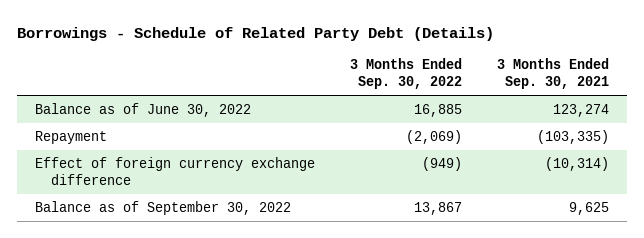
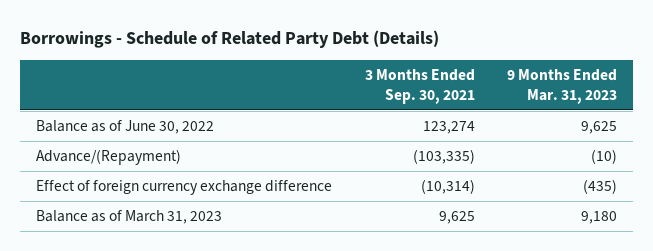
[350,58,463,90] 3 Months Ended Sep. 30, 2022 -> none
none -> [507,68,618,104] 9 Months Ended Mar. 31, 2023
[34,130,107,144] Repayment -> [35,149,181,166] Advance/(Repayment)
[34,200,291,215] Balance as of September 30, 2022 -> [35,210,222,225] Balance as of March 31, 2023

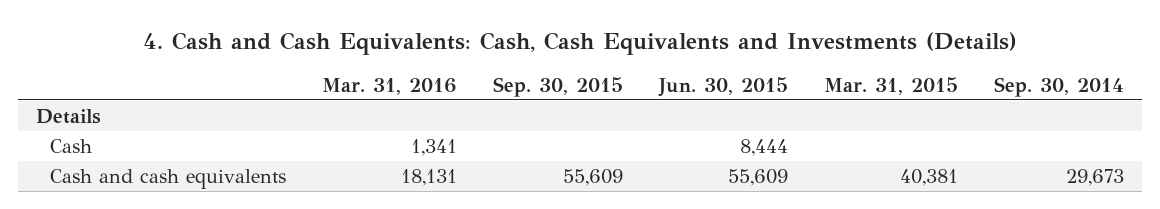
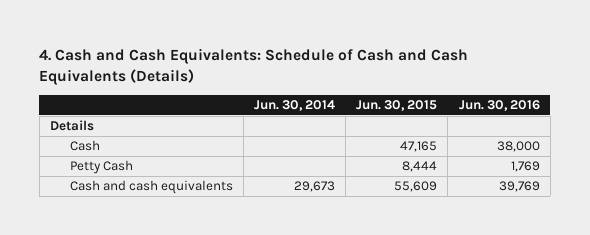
[143,32,1018,56] 4. Cash and Cash Equivalents: Cash, Cash Equivalents and Investments (Details) -> [39,48,469,86] 4. Cash and Cash Equivalents: Schedule of Cash and Cash Equivalents (Details)
[322,77,458,95] Mar. 31, 2016 -> none
[493,76,624,97] Sep. 30, 2015 -> none
[824,76,959,95] Mar. 31, 2015 -> none
[994,76,1125,97] Sep. 30, 2014 -> none
none -> [254,100,336,112] Jun. 30, 2014
none -> [458,100,540,112] Jun. 30, 2016
[740,139,789,157] 8,444 -> [400,141,438,153] 47,165
none -> [69,160,133,175] Petty Cash

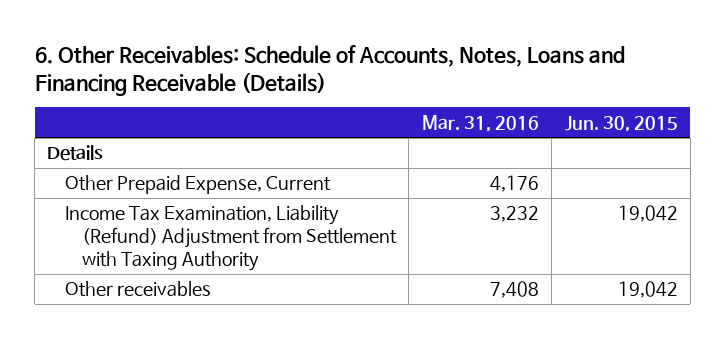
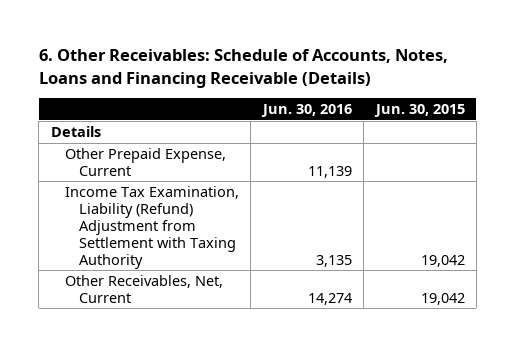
[421,114,539,132] Mar. 31, 2016 -> none
none -> [260,104,352,118] Jun. 30, 2016
[64,281,211,298] Other receivables -> [64,274,223,303] Other Receivables, Net, Current

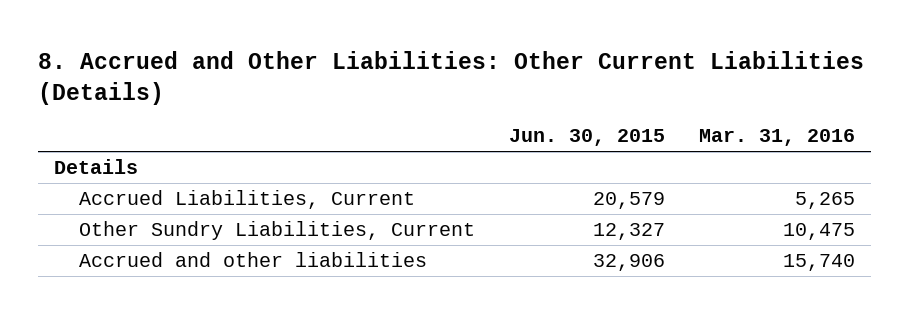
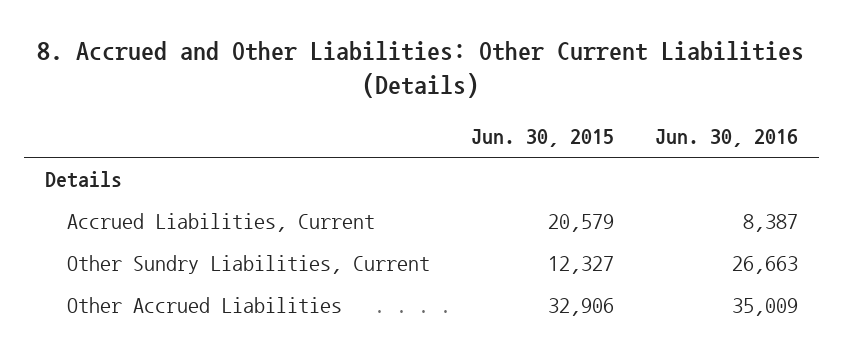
[698,129,855,147] Mar. 31, 2016 -> none
none -> [655,129,799,148] Jun. 30, 2016
[79,252,428,268] Accrued and other liabilities -> [67,297,343,314] Other Accrued Liabilities

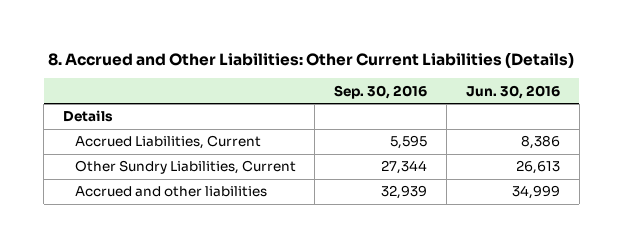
[471,129,615,148] Jun. 30, 2015 -> none
none -> [334,84,428,99] Sep. 30, 2016
[743,214,799,233] 8,387 -> [520,135,560,150] 8,386
[732,256,799,275] 26,663 -> [515,160,560,175] 26,613
[67,297,343,314] Other Accrued Liabilities -> [74,186,267,198] Accrued and other liabilities
[732,298,799,317] 35,009 -> [511,185,560,200] 34,999

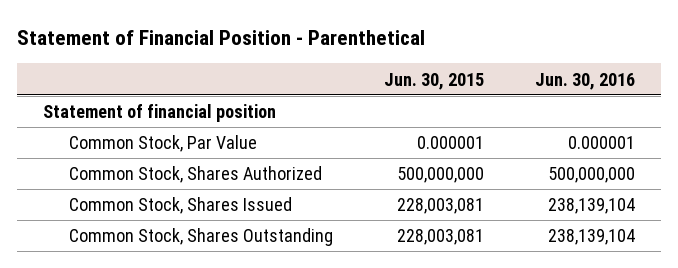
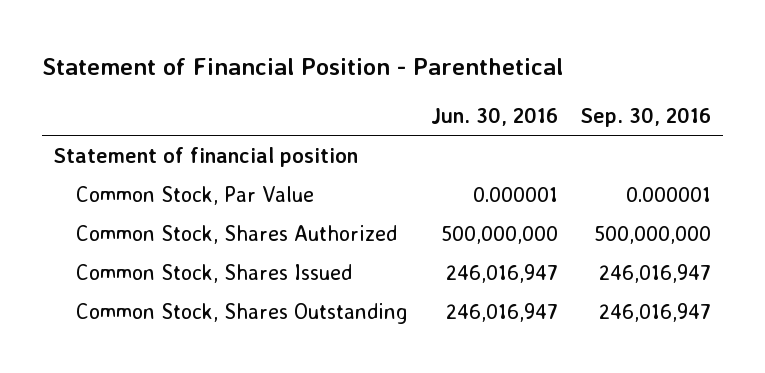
[384,72,485,90] Jun. 30, 2015 -> none
none -> [580,107,712,128] Sep. 30, 2016
[548,198,636,215] 238,139,104 -> [445,263,558,283] 246,016,947
[548,229,636,246] 238,139,104 -> [445,302,558,322] 246,016,947

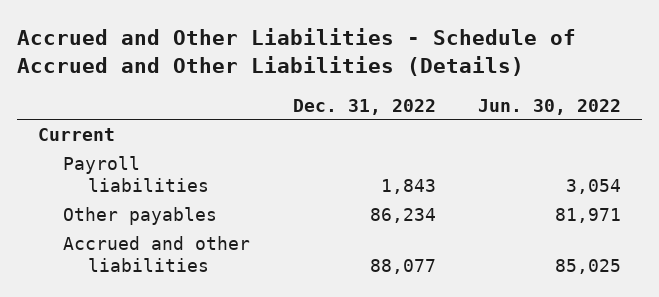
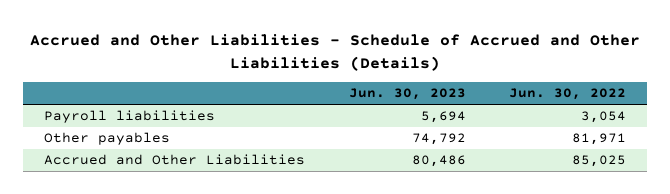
[292,98,436,115] Dec. 31, 2022 -> none
none -> [348,88,466,101] Jun. 30, 2023
[37,127,115,141] Current -> none
[63,235,251,273] Accrued and other liabilities -> [44,154,306,166] Accrued and Other Liabilities

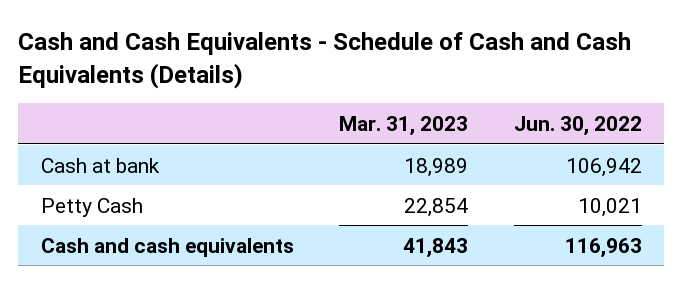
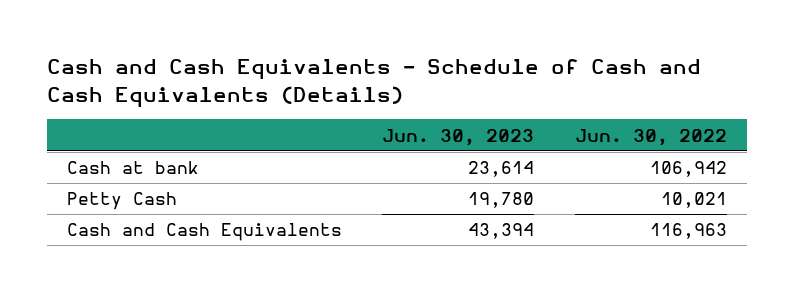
[339,116,469,137] Mar. 31, 2023 -> none
none -> [382,128,535,146] Jun. 30, 2023
[40,237,294,257] Cash and cash equivalents -> [67,223,343,242] Cash and Cash Equivalents

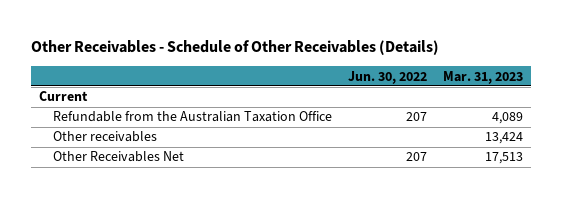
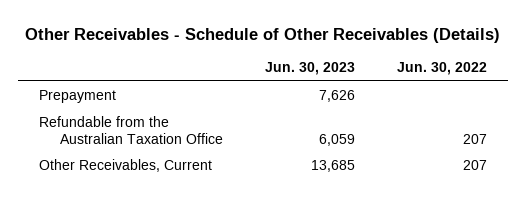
[443,70,524,84] Mar. 31, 2023 -> none
none -> [264,62,355,76] Jun. 30, 2023
[38,91,88,102] Current -> none
none -> [38,90,116,104] Prepayment
[53,131,158,143] Other receivables -> none
[53,151,185,163] Other Receivables Net -> [38,159,212,173] Other Receivables, Current

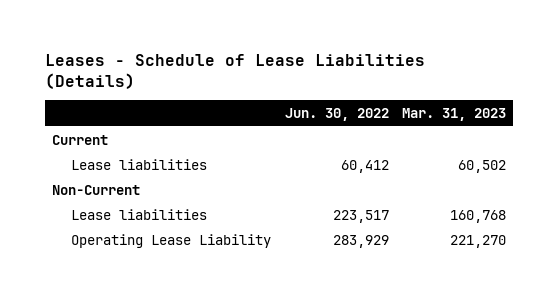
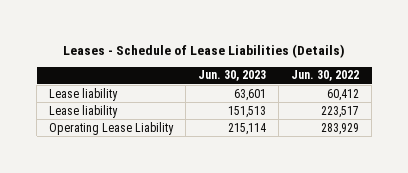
[402,107,507,121] Mar. 31, 2023 -> none
none -> [198,70,267,82] Jun. 30, 2023
[51,134,108,145] Current -> none
[51,184,140,195] Non-Current -> none
[71,158,208,170] Lease liabilities -> [49,87,119,101] Lease liability
[71,208,208,220] Lease liabilities -> [49,104,119,118] Lease liability

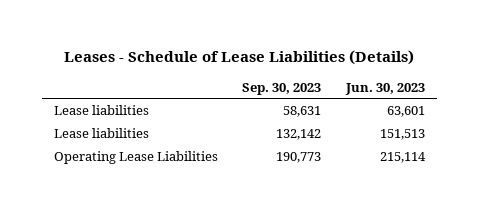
[291,70,360,82] Jun. 30, 2022 -> none
none -> [242,82,322,95] Sep. 30, 2023
[49,87,119,101] Lease liability -> [53,105,149,116] Lease liabilities
[49,104,119,118] Lease liability -> [53,128,149,139] Lease liabilities
[49,121,175,135] Operating Lease Liability -> [53,151,218,165] Operating Lease Liabilities

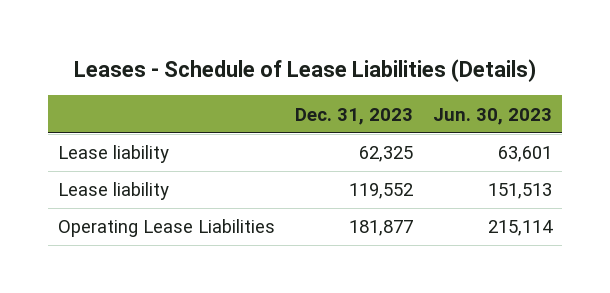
[242,82,322,95] Sep. 30, 2023 -> none
none -> [294,107,413,125] Dec. 31, 2023
[53,105,149,116] Lease liabilities -> [58,145,170,164] Lease liability
[53,128,149,139] Lease liabilities -> [58,182,170,201] Lease liability

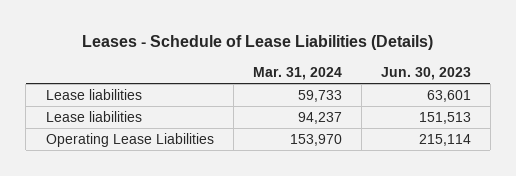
[294,107,413,125] Dec. 31, 2023 -> none
none -> [252,67,342,81] Mar. 31, 2024
[58,145,170,164] Lease liability -> [45,88,142,100] Lease liabilities
[58,182,170,201] Lease liability -> [45,110,142,122] Lease liabilities

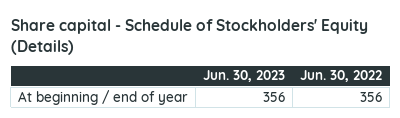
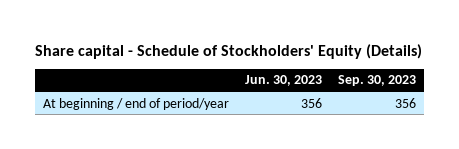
[300,70,383,83] Jun. 30, 2022 -> none
none -> [337,75,416,87] Sep. 30, 2023
[18,89,189,105] At beginning / end of year -> [42,97,229,110] At beginning / end of period/year

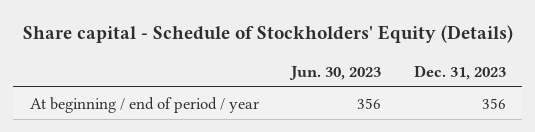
[337,75,416,87] Sep. 30, 2023 -> none
none -> [413,64,506,80] Dec. 31, 2023
[42,97,229,110] At beginning / end of period/year -> [29,96,259,113] At beginning / end of period / year

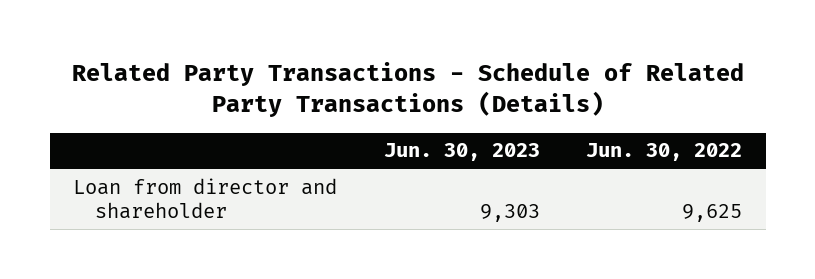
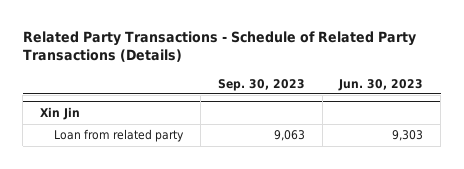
[586,143,743,162] Jun. 30, 2022 -> none
none -> [217,78,305,91] Sep. 30, 2023
none -> [40,107,81,121] Xin Jin
[73,177,338,220] Loan from director and shareholder -> [53,129,184,143] Loan from related party

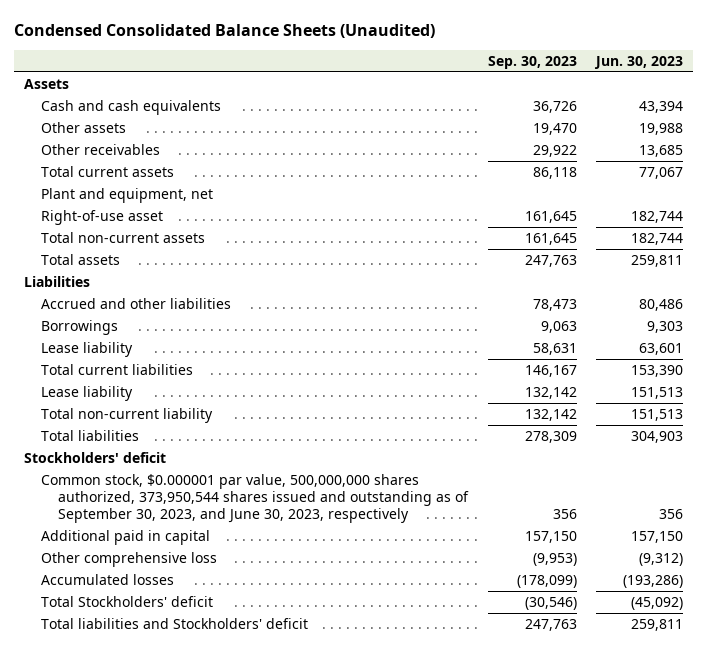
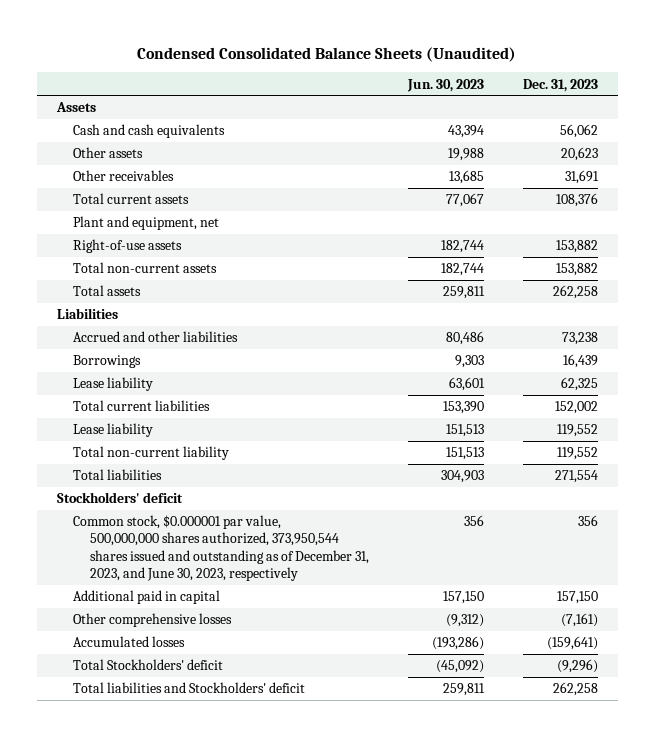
[487,55,577,69] Sep. 30, 2023 -> none
none -> [523,78,599,92] Dec. 31, 2023
[41,210,164,226] Right-of-use asset -> [73,239,183,254] Right-of-use assets
[41,474,470,524] Common stock, $0.000001 par value, 500,000,000 shares authorized, 373,950,544 shares issued and outstanding as of September 30, 2023, and June 30, 2023, respectively -> [73,515,370,581] Common stock, $0.000001 par value, 500,000,000 shares authorized, 373,950,544 shares issued and outstanding as of December 31, 2023, and June 30, 2023, respectively
[41,552,218,568] Other comprehensive loss -> [73,613,233,628] Other comprehensive losses

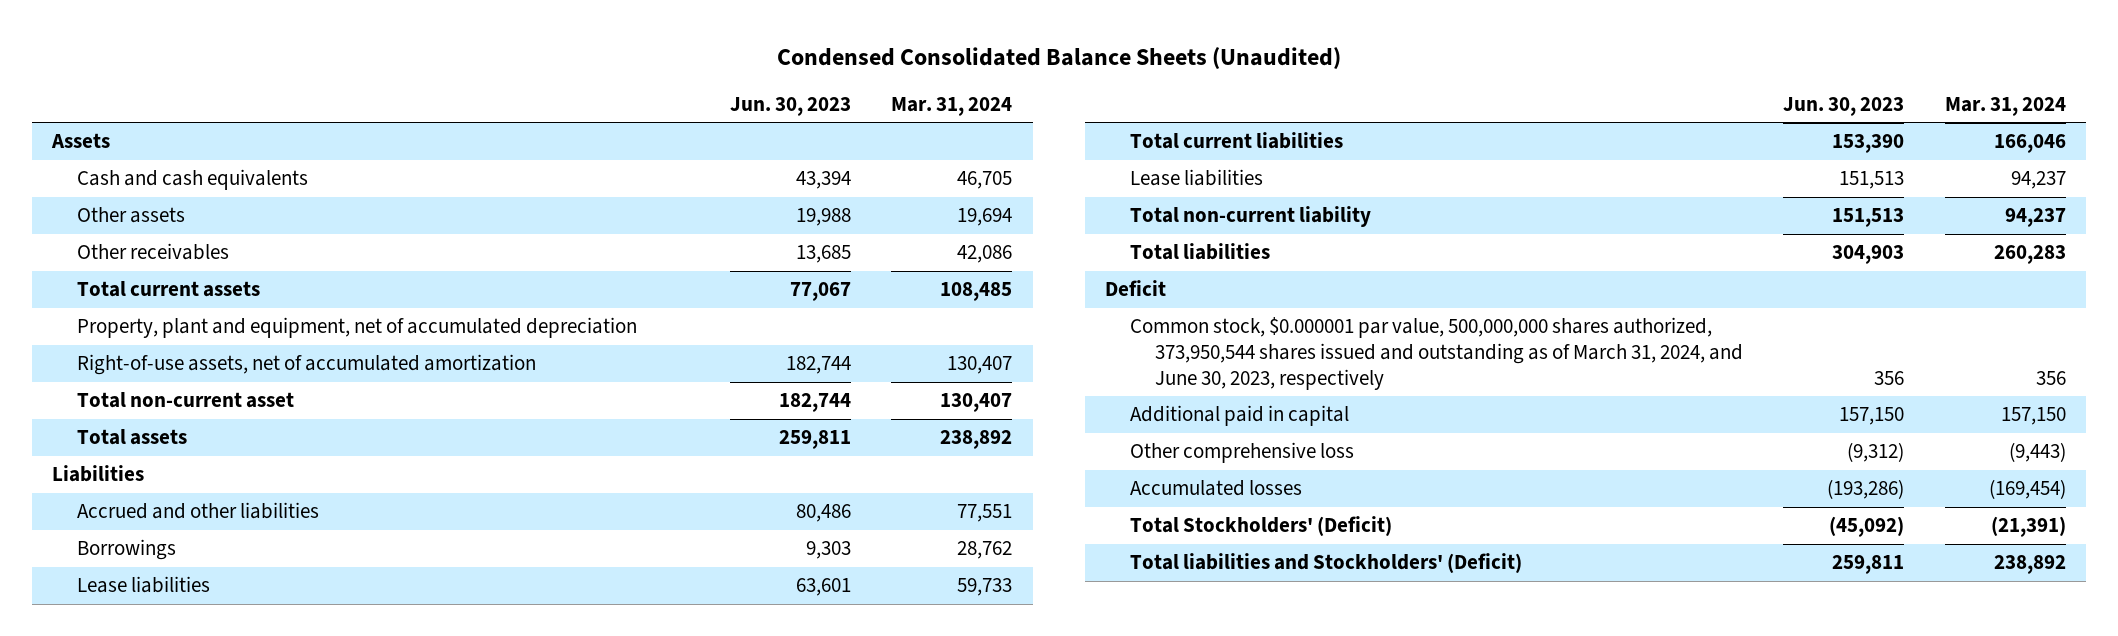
[523,78,599,92] Dec. 31, 2023 -> none
none -> [891,96,1013,116] Mar. 31, 2024
[73,216,220,231] Plant and equipment, net -> [77,317,638,339] Property, plant and equipment, net of accumulated depreciation
[73,239,183,254] Right-of-use assets -> [77,354,537,376] Right-of-use assets, net of accumulated amortization
[73,262,218,274] Total non-current assets -> [77,392,295,409] Total non-current asset
[73,377,154,392] Lease liability -> [77,576,211,594] Lease liabilities
[73,423,154,438] Lease liability -> [1130,169,1264,187] Lease liabilities
[56,492,183,504] Stockholders' deficit -> [1105,280,1167,297] Deficit
[73,515,370,581] Common stock, $0.000001 par value, 500,000,000 shares authorized, 373,950,544 shares issued and outstanding as of December 31, 2023, and June 30, 2023, respectively -> [1130,317,1744,390] Common stock, $0.000001 par value, 500,000,000 shares authorized, 373,950,544 shares issued and outstanding as of March 31, 2024, and June 30, 2023, respectively
[73,613,233,628] Other comprehensive losses -> [1130,442,1355,464] Other comprehensive loss
[73,659,224,671] Total Stockholders' deficit -> [1130,516,1393,537] Total Stockholders' (Deficit)
[73,682,306,694] Total liabilities and Stockholders' deficit -> [1130,553,1523,574] Total liabilities and Stockholders' (Deficit)

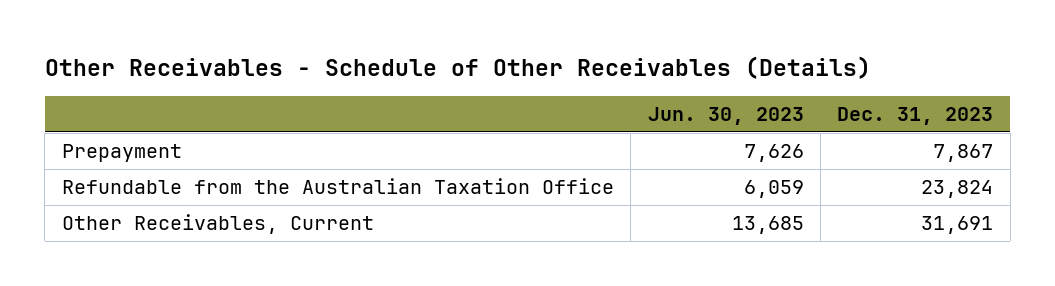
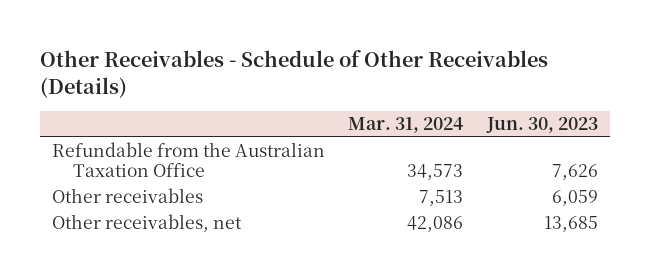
[837,107,994,126] Dec. 31, 2023 -> none
none -> [348,117,464,134] Mar. 31, 2024
[61,144,182,163] Prepayment -> none
[743,180,804,199] 6,059 -> [551,164,598,181] 7,626
none -> [51,188,203,204] Other receivables
[61,214,374,235] Other Receivables, Current -> [51,214,242,233] Other receivables, net

